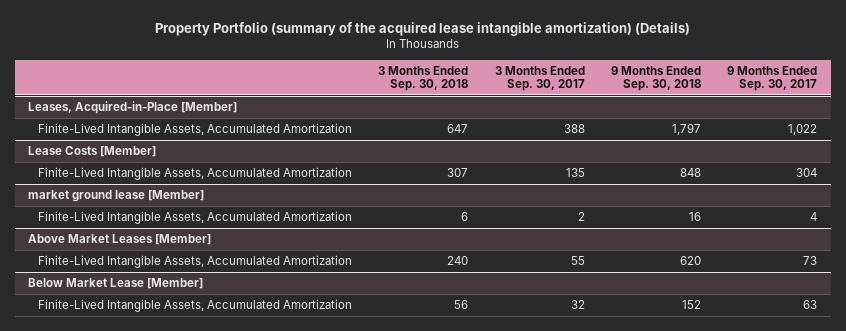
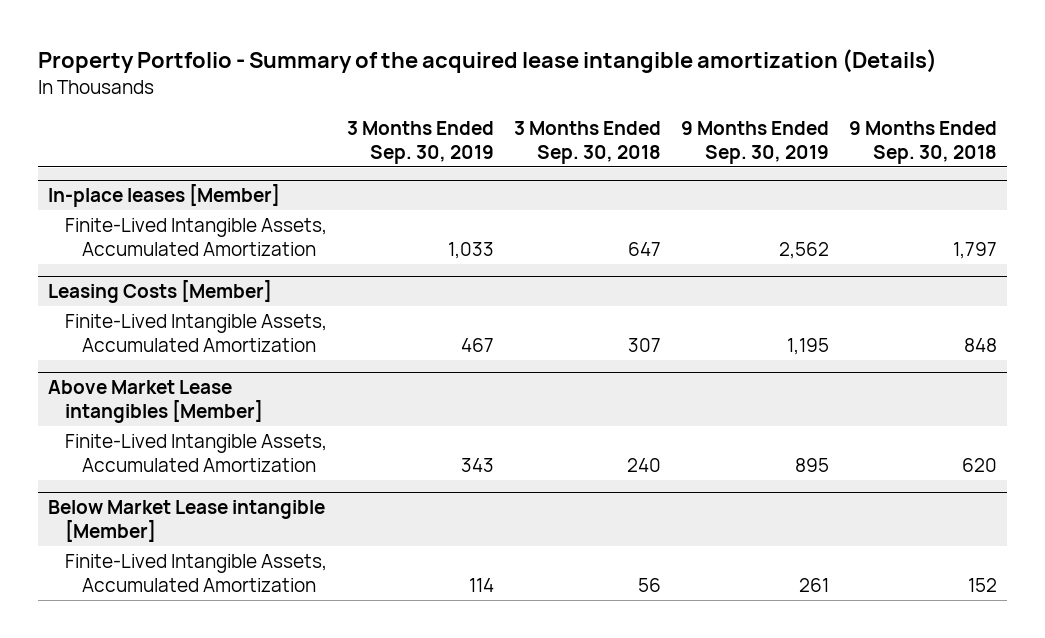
[154,21,690,36] Property Portfolio (summary of the acquired lease intangible amortization) (Details) -> [38,48,938,73] Property Portfolio - Summary of the acquired lease intangible amortization (Details)
[494,65,585,92] 3 Months Ended Sep. 30, 2017 -> none
[727,65,818,92] 9 Months Ended Sep. 30, 2017 -> none
none -> [346,120,494,165] 3 Months Ended Sep. 30, 2019
none -> [681,120,830,165] 9 Months Ended Sep. 30, 2019
[28,101,238,115] Leases, Acquired-in-Place [Member] -> [48,183,281,207] In-place leases [Member]
[28,146,157,158] Lease Costs [Member] -> [48,279,273,303] Leasing Costs [Member]
[28,190,205,203] market ground lease [Member] -> none
[37,211,352,225] Finite-Lived Intangible Assets, Accumulated Amortization -> none
[28,234,212,246] Above Market Leases [Member] -> [48,379,263,424] Above Market Lease intangibles [Member]
[28,278,204,290] Below Market Lease [Member] -> [48,499,326,543] Below Market Lease intangible [Member]

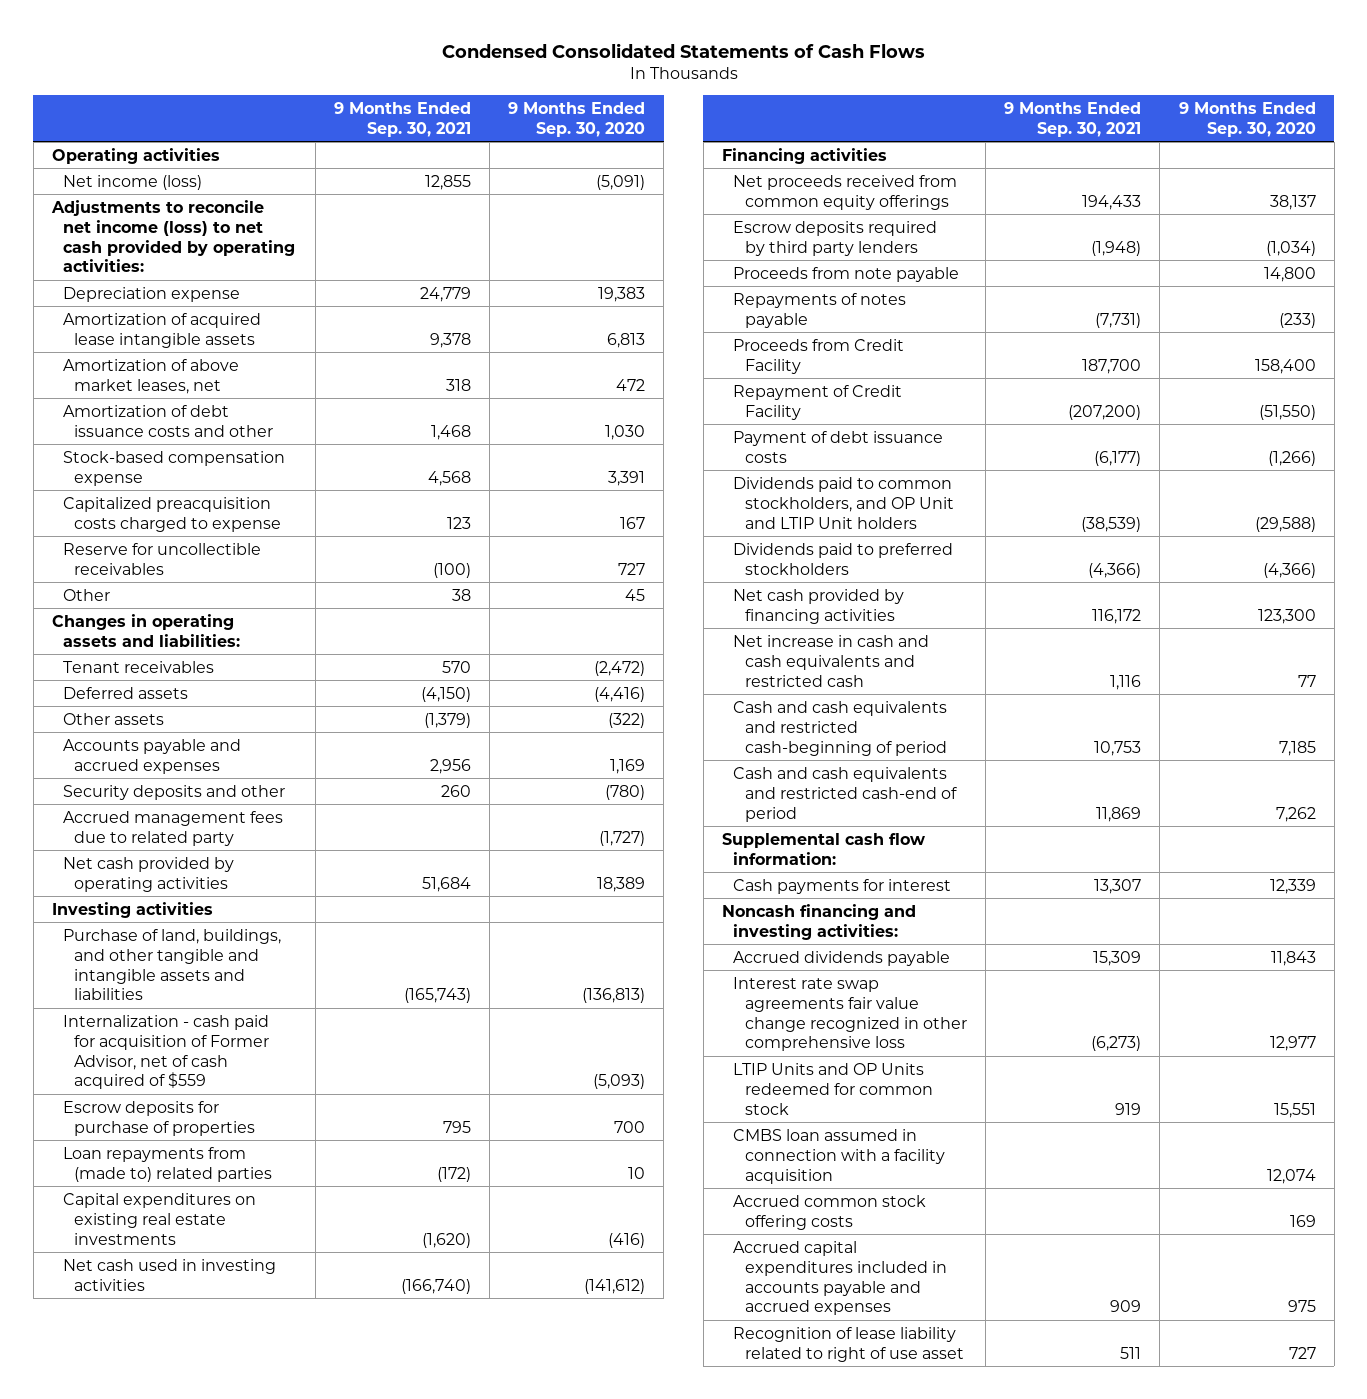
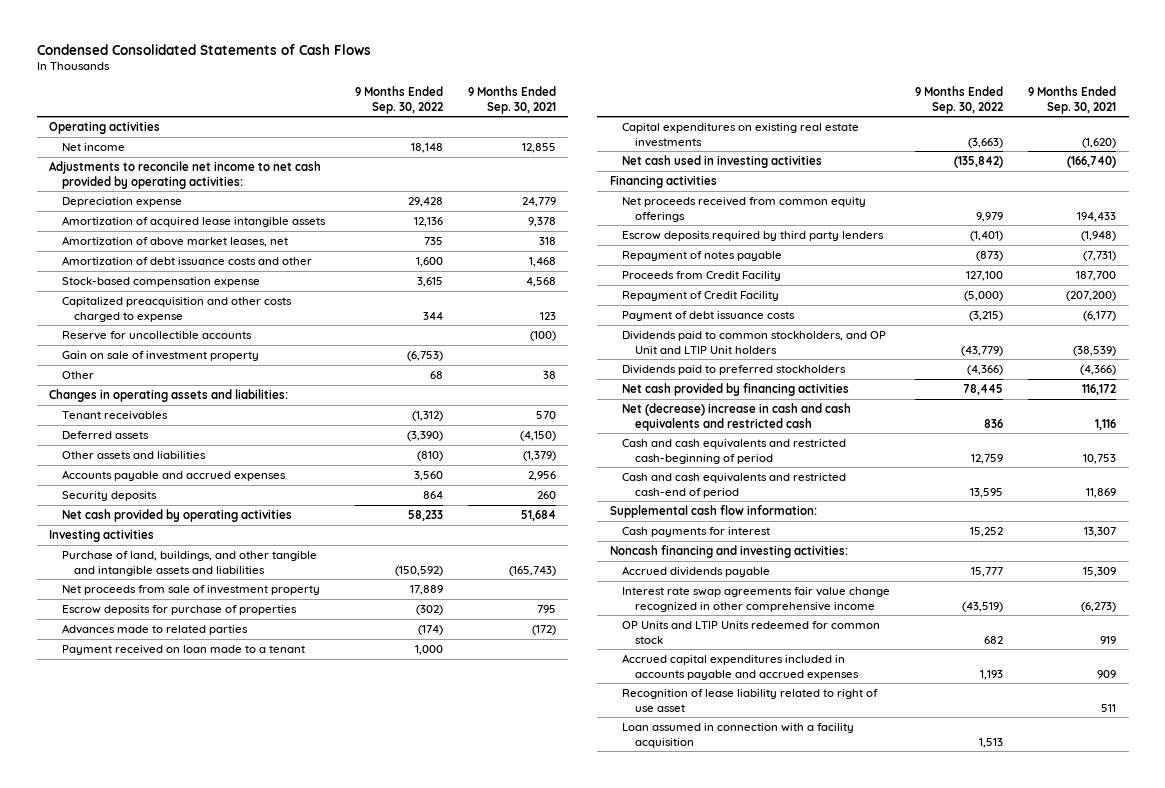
[508,101,646,137] 9 Months Ended Sep. 30, 2020 -> none
none -> [354,86,443,114] 9 Months Ended Sep. 30, 2022
[63,174,203,190] Net income (loss) -> [61,143,125,152] Net income
[50,199,296,273] Adjustments to reconcile net income (loss) to net cash provided by operating activities: -> [49,161,322,189] Adjustments to reconcile net income to net cash provided by operating activities:
[63,496,282,532] Capitalized preacquisition costs charged to expense -> [61,297,292,322] Capitalized preacquisition and other costs charged to expense
[63,542,262,575] Reserve for uncollectible receivables -> [61,331,252,341] Reserve for uncollectible accounts
none -> [61,351,259,362] Gain on sale of investment property
[63,712,165,725] Other assets -> [61,451,206,460] Other assets and liabilities
[63,810,284,846] Accrued management fees due to related party -> none
[63,784,286,800] Security deposits and other -> [61,491,157,502] Security deposits
[63,1014,270,1090] Internalization - cash paid for acquisition of Former Advisor, net of cash acquired of $559 -> none
none -> [61,585,320,596] Net proceeds from sale of investment property
[63,1146,273,1182] Loan repayments from (made to) related parties -> [61,624,248,636] Advances made to related parties
none -> [61,645,305,656] Payment received on loan made to a tenant
[733,266,960,282] Proceeds from note payable -> none
[733,292,907,328] Repayments of notes payable -> [622,251,783,262] Repayment of notes payable
[733,634,930,687] Net increase in cash and cash equivalents and restricted cash -> [622,403,852,431] Net (decrease) increase in cash and cash equivalents and restricted cash
[733,1128,945,1184] CMBS loan assumed in connection with a facility acquisition -> none
[733,1194,927,1230] Accrued common stock offering costs -> none
[733,976,967,1052] Interest rate swap agreements fair value change recognized in other comprehensive loss -> [622,587,891,612] Interest rate swap agreements fair value change recognized in other comprehensive income
[733,1062,933,1115] LTIP Units and OP Units redeemed for common stock -> [622,621,881,644] OP Units and LTIP Units redeemed for common stock
none -> [622,723,855,748] Loan assumed in connection with a facility acquisition

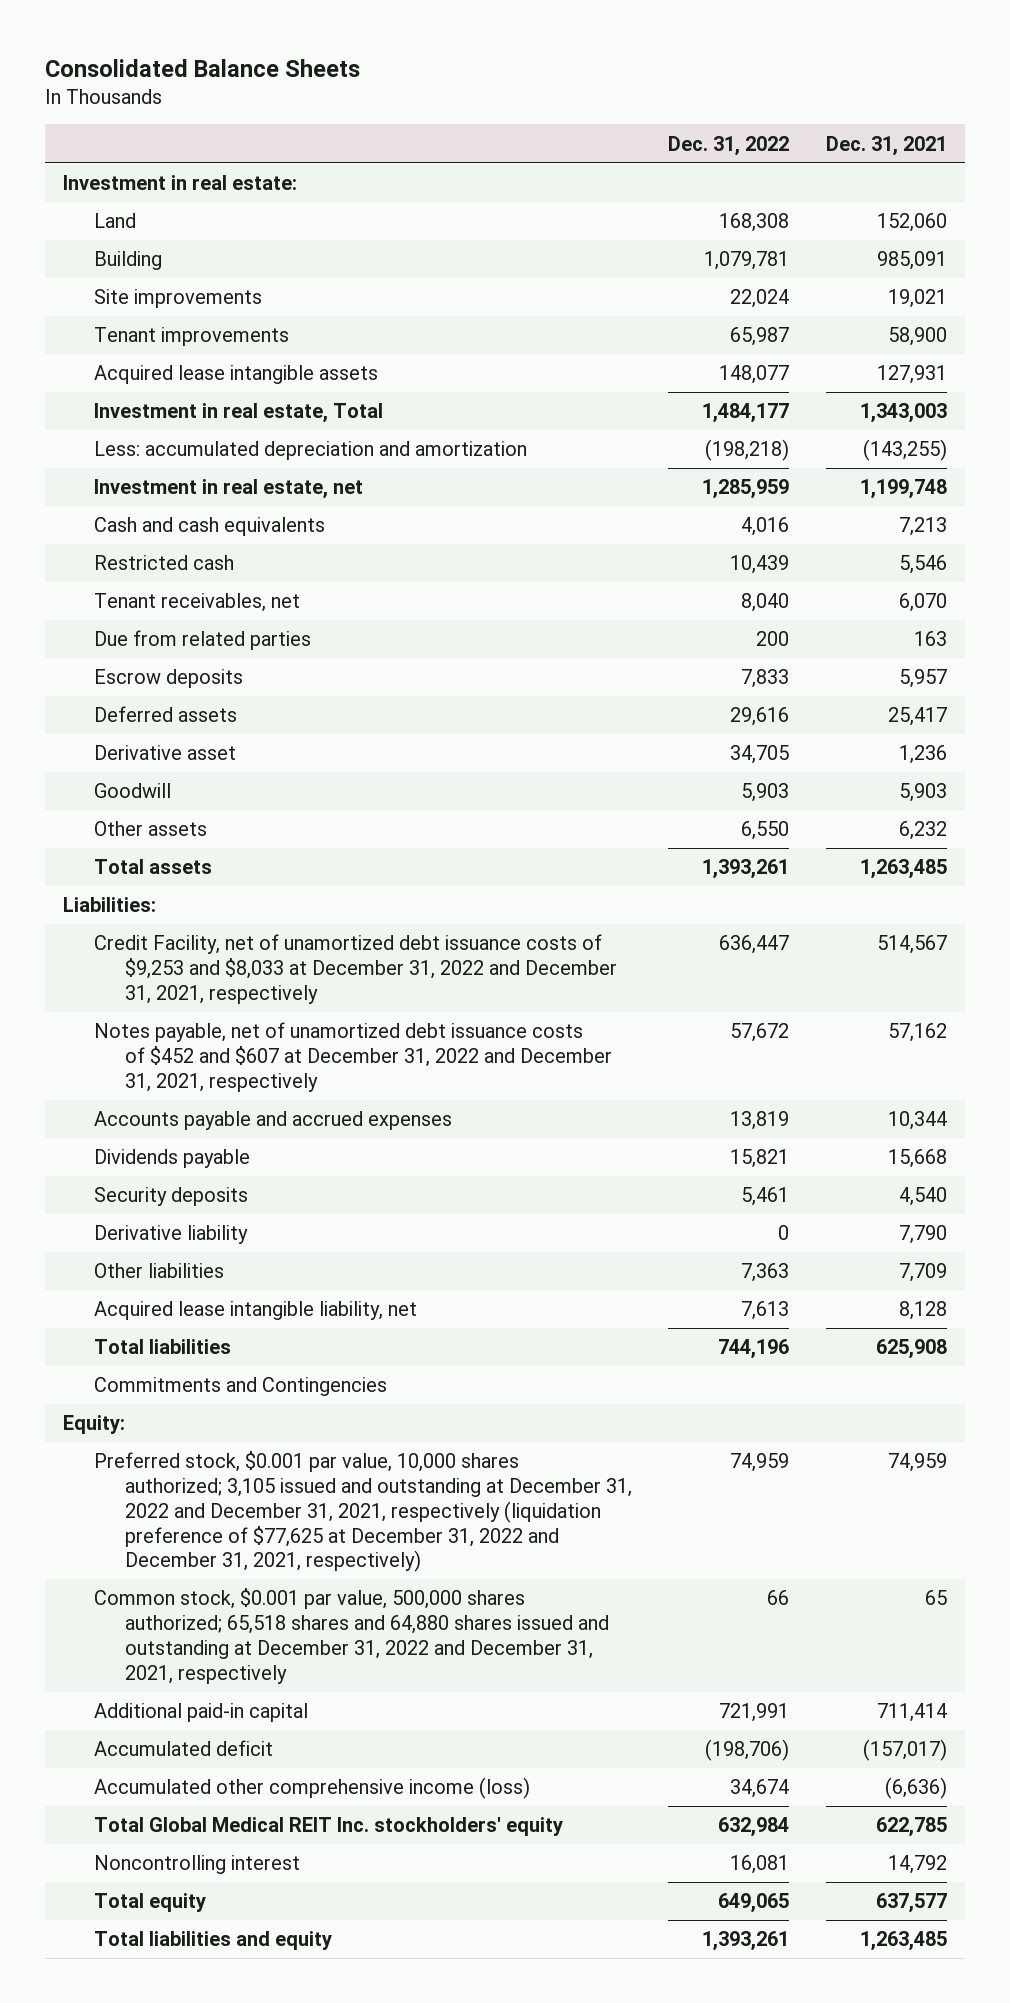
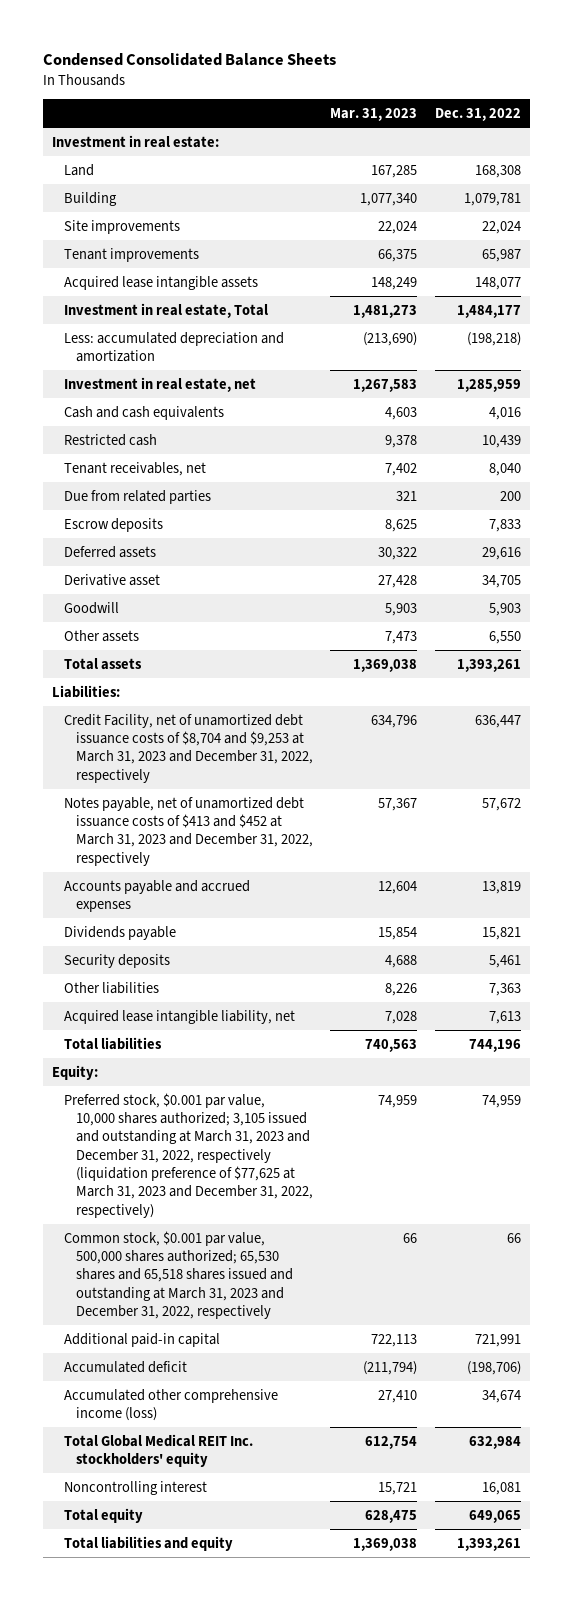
[45,58,361,77] Consolidated Balance Sheets -> [42,53,336,67] Condensed Consolidated Balance Sheets
[825,135,947,156] Dec. 31, 2021 -> none
none -> [330,108,418,122] Mar. 31, 2023
[94,934,618,1004] Credit Facility, net of unamortized debt issuance costs of $9,253 and $8,033 at December 31, 2022 and December 31, 2021, respectively -> [63,713,313,783] Credit Facility, net of unamortized debt issuance costs of $8,704 and $9,253 at March 31, 2023 and December 31, 2022, respectively
[94,1022,613,1092] Notes payable, net of unamortized debt issuance costs of $452 and $607 at December 31, 2022 and December 31, 2021, respectively -> [63,796,313,866] Notes payable, net of unamortized debt issuance costs of $413 and $452 at March 31, 2023 and December 31, 2022, respectively
[94,1225,249,1245] Derivative liability -> none
[94,1377,388,1397] Commitments and Contingencies -> none
[94,1451,633,1573] Preferred stock, $0.001 par value, 10,000 shares authorized; 3,105 issued and outstanding at December 31, 2022 and December 31, 2021, respectively (liquidation preference of $77,625 at December 31, 2022 and December 31, 2021, respectively) -> [63,1092,313,1218] Preferred stock, $0.001 par value, 10,000 shares authorized; 3,105 issued and outstanding at March 31, 2023 and December 31, 2022, respectively (liquidation preference of $77,625 at March 31, 2023 and December 31, 2022, respectively)
[94,1588,610,1684] Common stock, $0.001 par value, 500,000 shares authorized; 65,518 shares and 64,880 shares issued and outstanding at December 31, 2022 and December 31, 2021, respectively -> [63,1230,293,1320] Common stock, $0.001 par value, 500,000 shares authorized; 65,530 shares and 65,518 shares issued and outstanding at March 31, 2023 and December 31, 2022, respectively

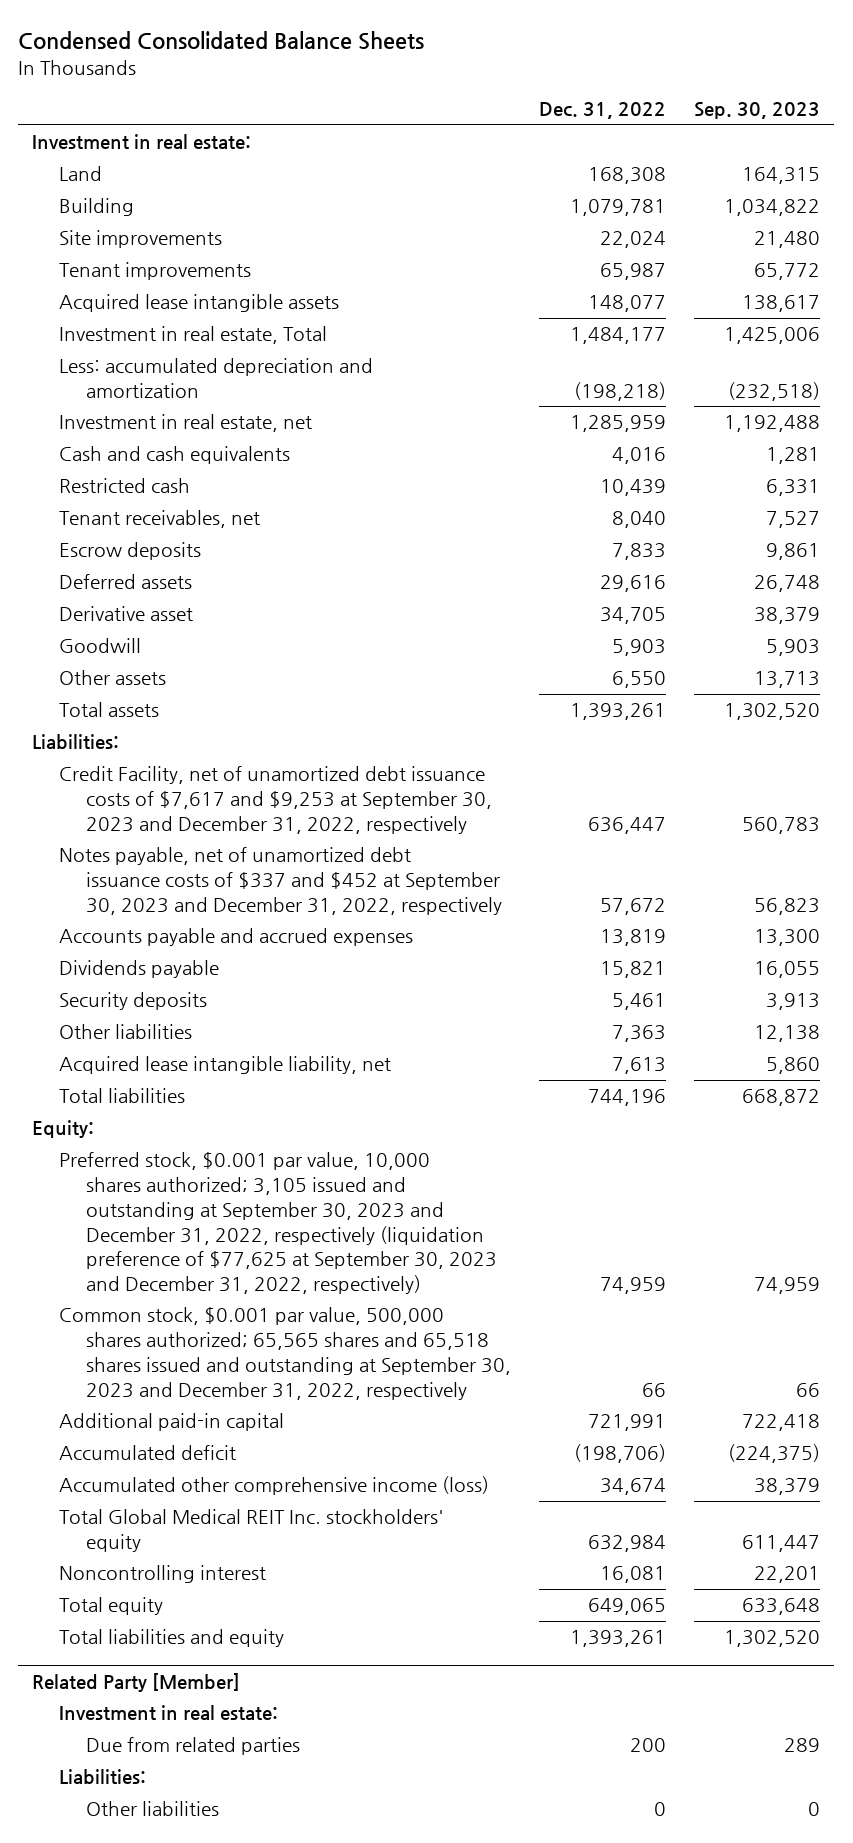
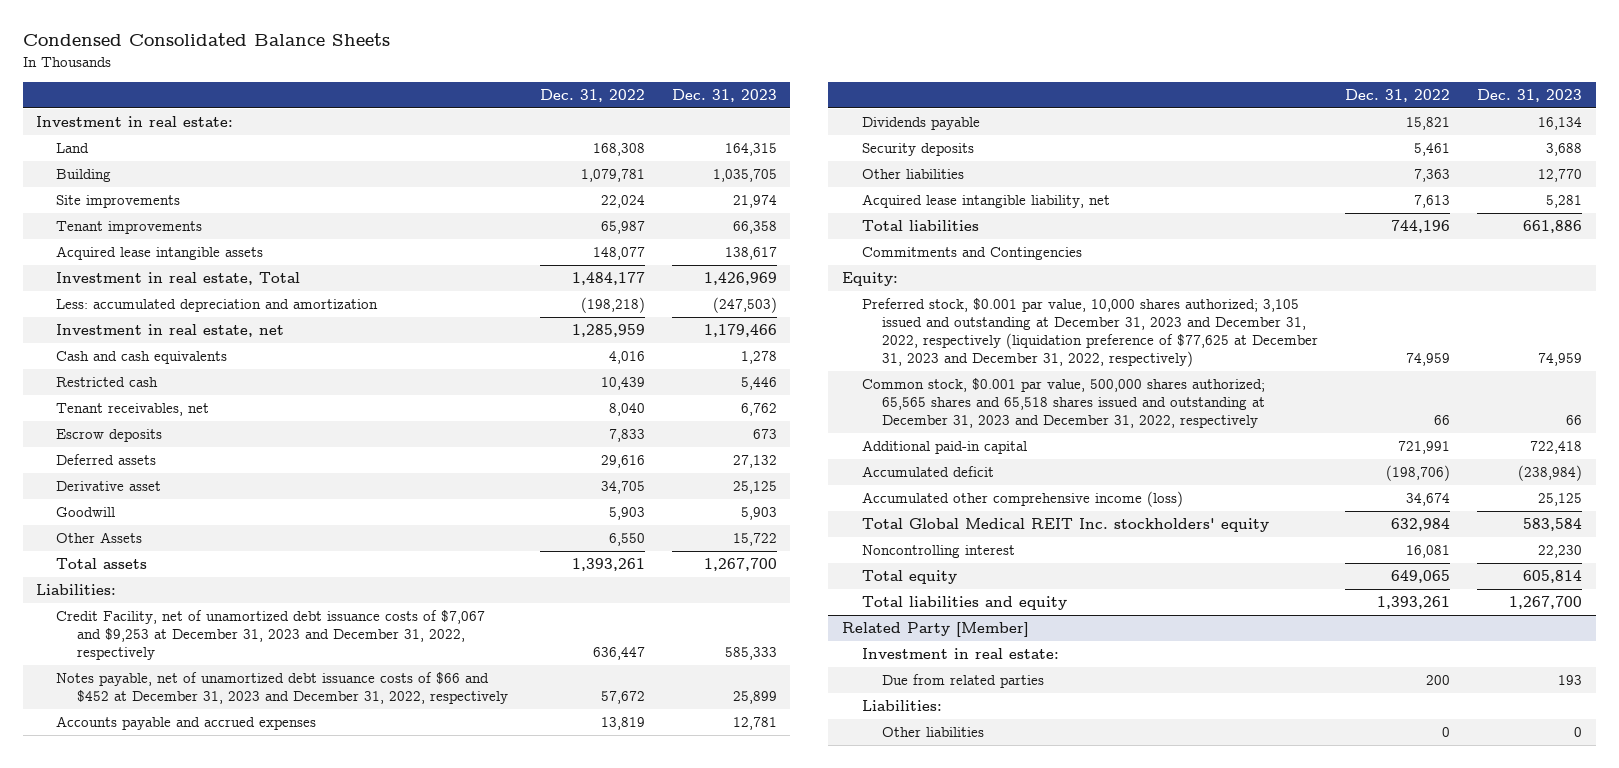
[694,102,821,120] Sep. 30, 2023 -> none
none -> [671,89,777,103] Dec. 31, 2023
[59,670,167,686] Other assets -> [56,532,143,544] Other Assets
[59,766,493,834] Credit Facility, net of unamortized debt issuance costs of $7,617 and $9,253 at September 30, 2023 and December 31, 2022, respectively -> [56,610,486,661] Credit Facility, net of unamortized debt issuance costs of $7,067 and $9,253 at December 31, 2023 and December 31, 2022, respectively
[59,847,503,915] Notes payable, net of unamortized debt issuance costs of $337 and $452 at September 30, 2023 and December 31, 2022, respectively -> [56,672,508,705] Notes payable, net of unamortized debt issuance costs of $66 and $452 at December 31, 2023 and December 31, 2022, respectively
none -> [861,247,1082,261] Commitments and Contingencies
[59,1152,498,1295] Preferred stock, $0.001 par value, 10,000 shares authorized; 3,105 issued and outstanding at September 30, 2023 and December 31, 2022, respectively (liquidation preference of $77,625 at September 30, 2023 and December 31, 2022, respectively) -> [861,298,1319,367] Preferred stock, $0.001 par value, 10,000 shares authorized; 3,105 issued and outstanding at December 31, 2023 and December 31, 2022, respectively (liquidation preference of $77,625 at December 31, 2023 and December 31, 2022, respectively)
[59,1307,512,1400] Common stock, $0.001 par value, 500,000 shares authorized; 65,565 shares and 65,518 shares issued and outstanding at September 30, 2023 and December 31, 2022, respectively -> [861,378,1266,429] Common stock, $0.001 par value, 500,000 shares authorized; 65,565 shares and 65,518 shares issued and outstanding at December 31, 2023 and December 31, 2022, respectively

